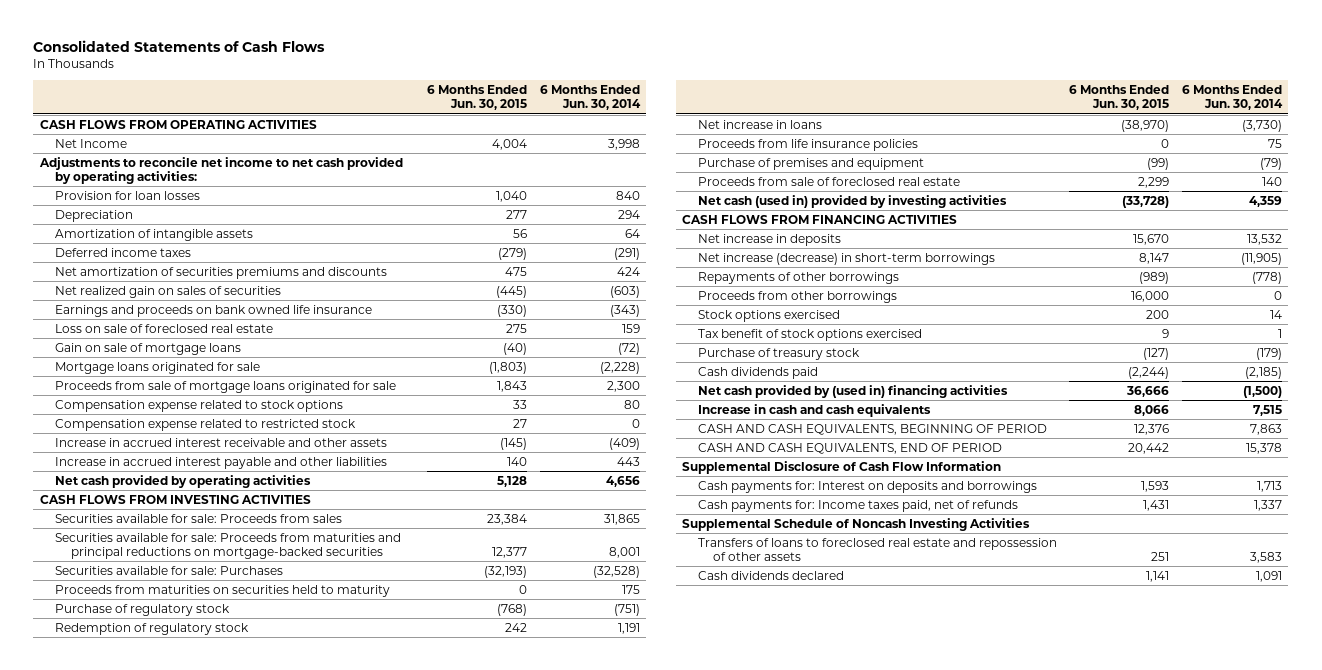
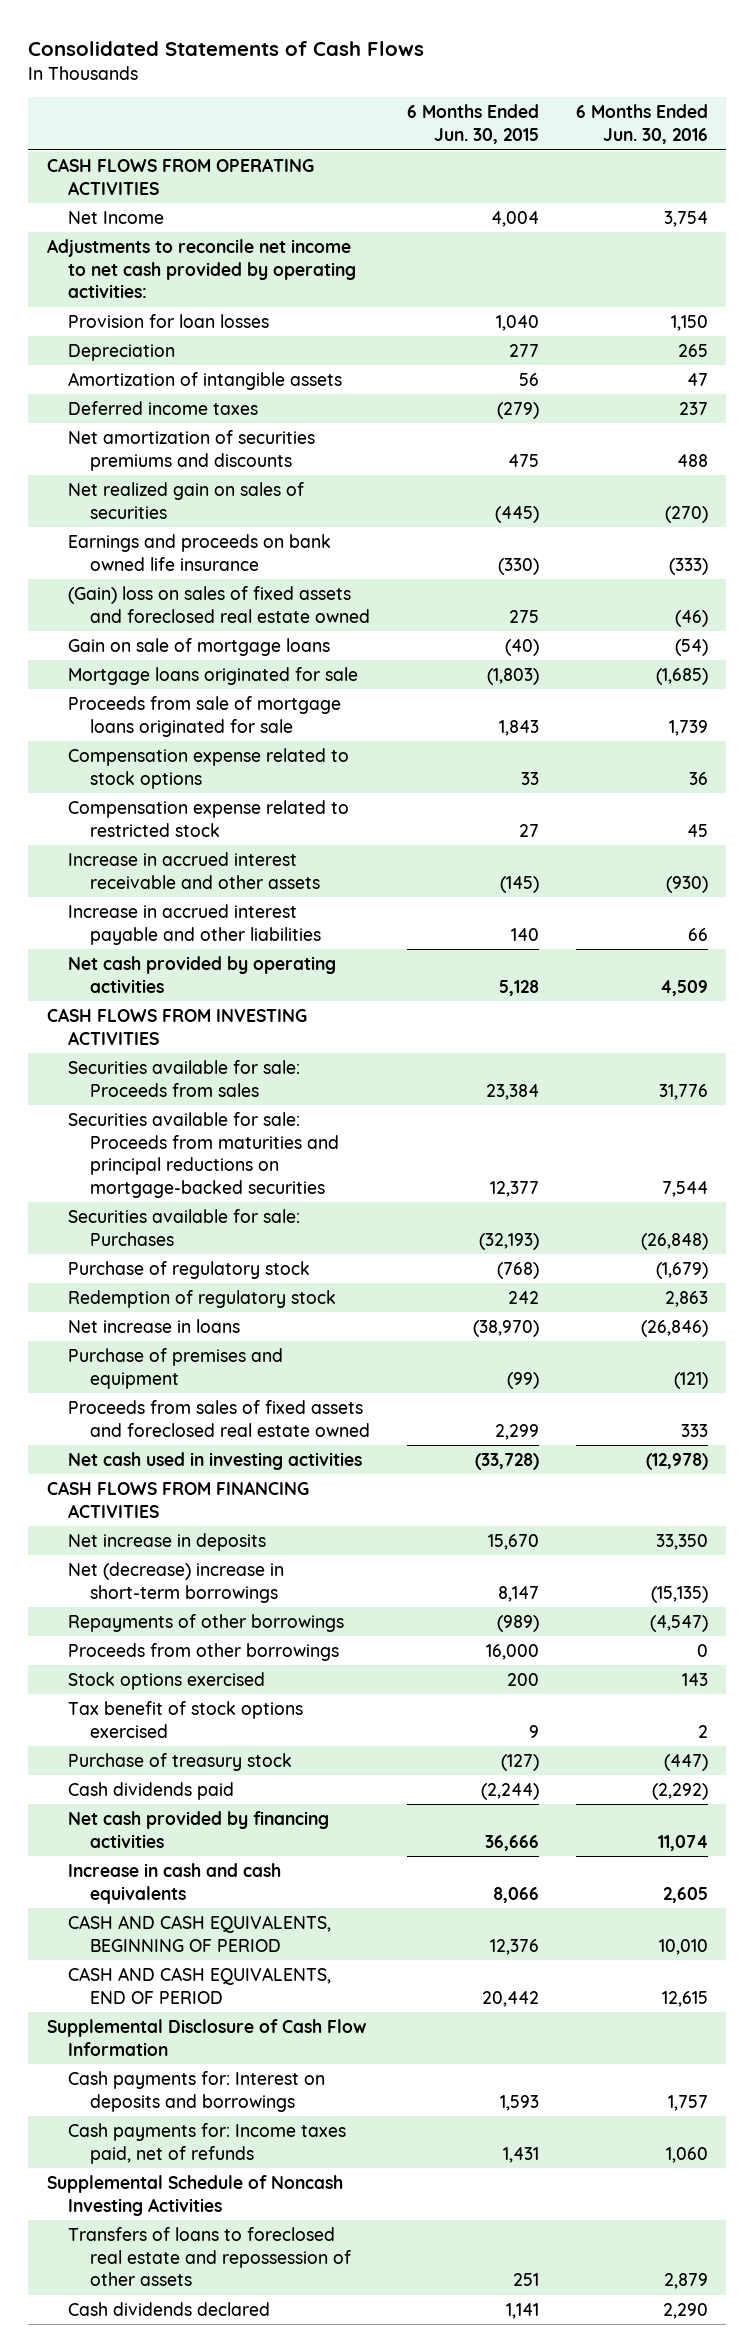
[539,84,641,111] 6 Months Ended Jun. 30, 2014 -> none
none -> [575,104,708,145] 6 Months Ended Jun. 30, 2016
[55,323,274,333] Loss on sale of foreclosed real estate -> [68,585,371,623] (Gain) loss on sales of fixed assets and foreclosed real estate owned
[55,584,391,597] Proceeds from maturities on securities held to maturity -> none
[697,138,918,151] Proceeds from life insurance policies -> none
[697,176,960,186] Proceeds from sale of foreclosed real estate -> [68,1399,371,1437] Proceeds from sales of fixed assets and foreclosed real estate owned
[697,194,1007,208] Net cash (used in) provided by investing activities -> [68,1451,363,1470] Net cash used in investing activities
[697,252,995,265] Net increase (decrease) in short-term borrowings -> [68,1561,285,1603] Net (decrease) increase in short-term borrowings
[697,384,1008,398] Net cash provided by (used in) financing activities -> [68,1810,330,1848] Net cash provided by financing activities

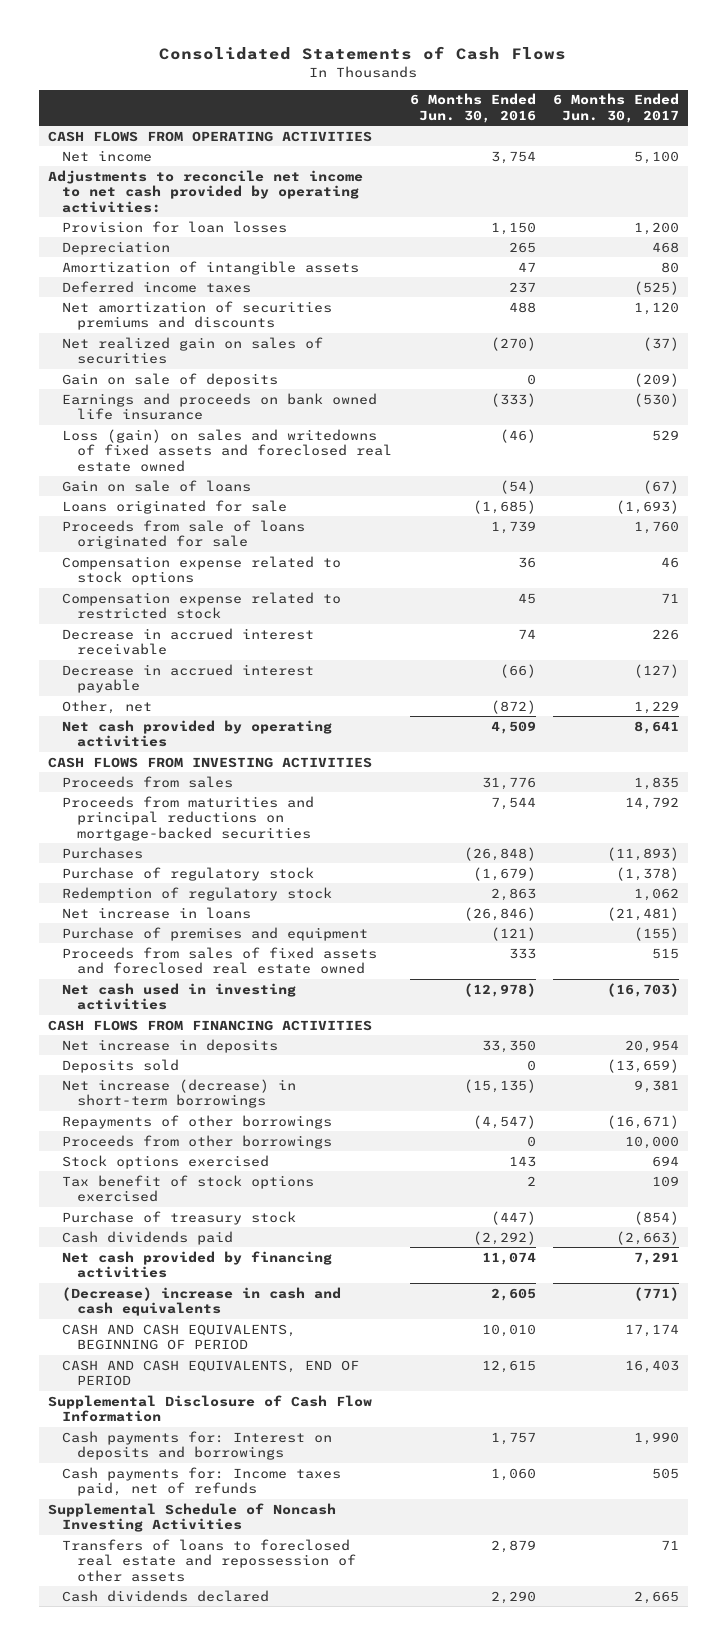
[406,104,539,145] 6 Months Ended Jun. 30, 2015 -> none
none -> [552,93,679,123] 6 Months Ended Jun. 30, 2017
[68,210,165,224] Net Income -> [62,149,153,162] Net income
none -> [62,372,279,387] Gain on sale of deposits
[68,585,371,623] (Gain) loss on sales of fixed assets and foreclosed real estate owned -> [62,428,393,472] Loss (gain) on sales and writedowns of fixed assets and foreclosed real estate owned
[68,637,331,656] Gain on sale of mortgage loans -> [62,479,252,492] Gain on sale of loans
[68,666,359,685] Mortgage loans originated for sale -> [62,499,288,514] Loans originated for sale
[68,695,342,737] Proceeds from sale of mortgage loans originated for sale -> [62,519,306,550] Proceeds from sale of loans originated for sale
[68,851,321,889] Increase in accrued interest receivable and other assets -> [62,627,315,656] Decrease in accrued interest receivable
[665,875,708,893] (930) -> [517,628,536,639] 74
[68,903,322,945] Increase in accrued interest payable and other liabilities -> [62,663,315,694] Decrease in accrued interest payable
[687,927,708,941] 66 -> [499,663,536,678] (66)
none -> [62,699,153,714] Other, net
[68,1059,301,1097] Securities available for sale: Proceeds from sales -> [62,775,234,788] Proceeds from sales
[68,1111,340,1198] Securities available for sale: Proceeds from maturities and principal reductions on mortgage-backed securities -> [62,795,315,841] Proceeds from maturities and principal reductions on mortgage-backed securities
[68,1208,301,1246] Securities available for sale: Purchases -> [62,846,144,859] Purchases
none -> [62,1058,180,1073] Deposits sold
[68,1561,285,1603] Net (decrease) increase in short-term borrowings -> [62,1078,297,1109] Net increase (decrease) in short-term borrowings
[68,1862,282,1904] Increase in cash and cash equivalents -> [62,1286,342,1317] (Decrease) increase in cash and cash equivalents

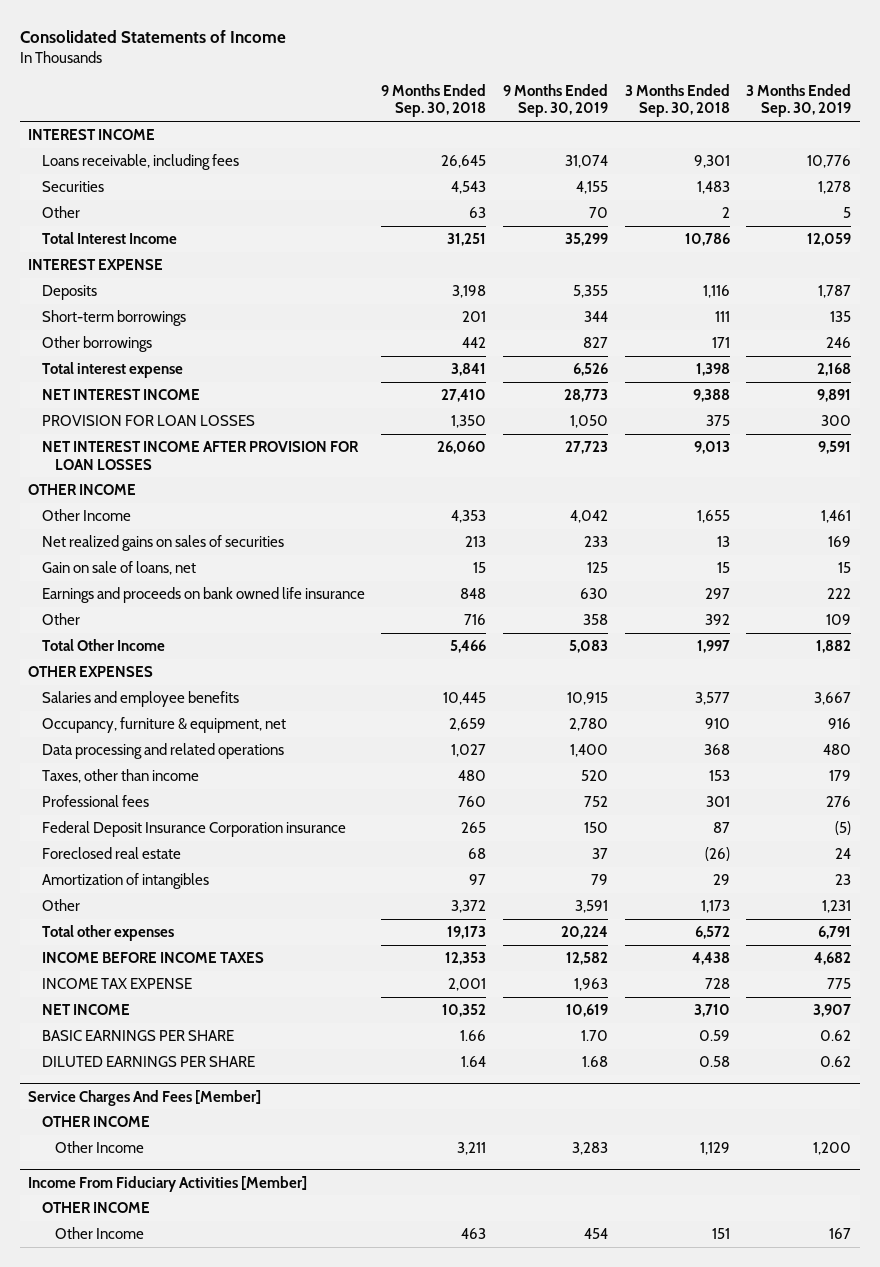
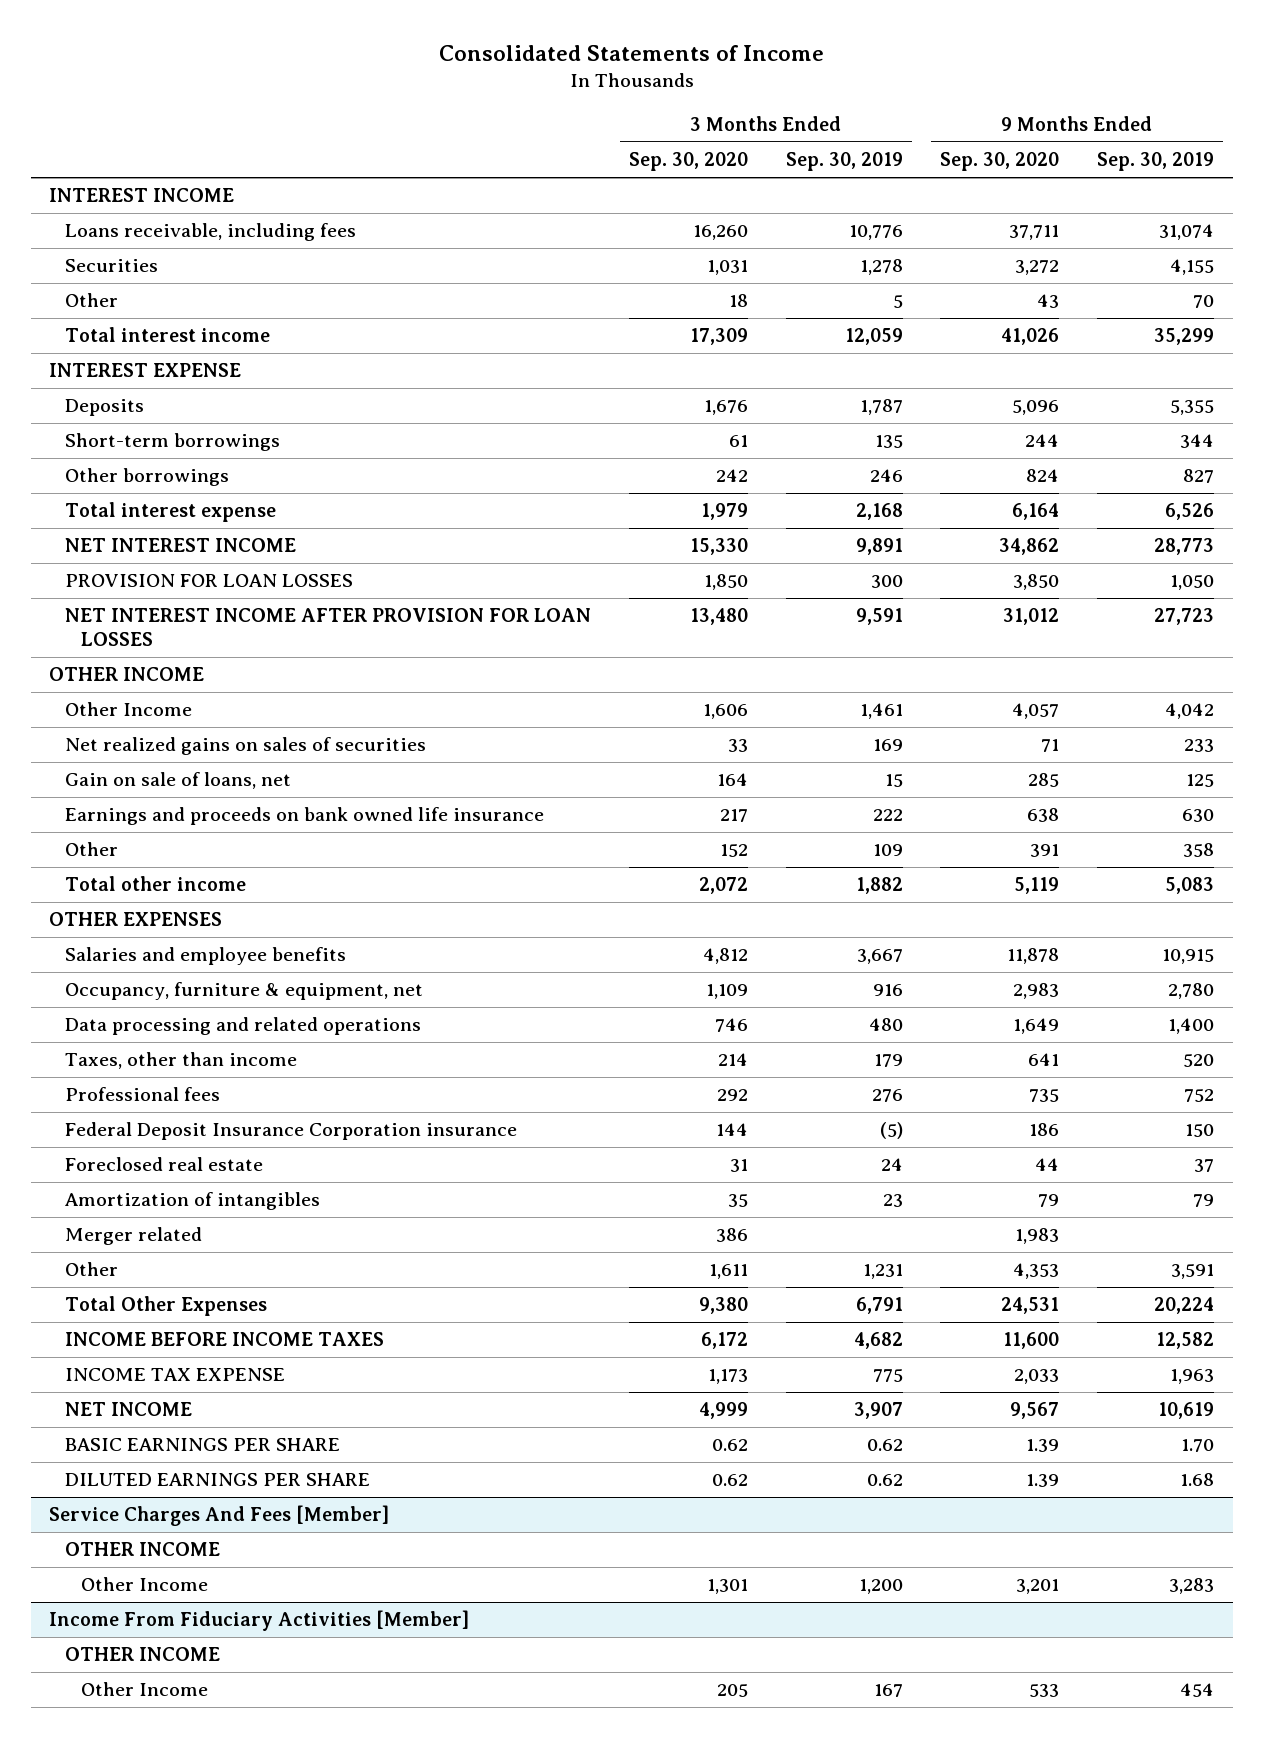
[381,83,487,118] 9 Months Ended Sep. 30, 2018 -> none
[624,83,730,118] 3 Months Ended Sep. 30, 2018 -> none
none -> [628,152,748,172] Sep. 30, 2020
none -> [940,152,1060,172] Sep. 30, 2020
[41,232,177,245] Total Interest Income -> [65,327,271,343] Total interest income
[41,639,165,652] Total Other Income -> [65,876,247,892] Total other income
none -> [65,1227,203,1246] Merger related
[41,925,174,942] Total other expenses -> [65,1296,268,1317] Total Other Expenses

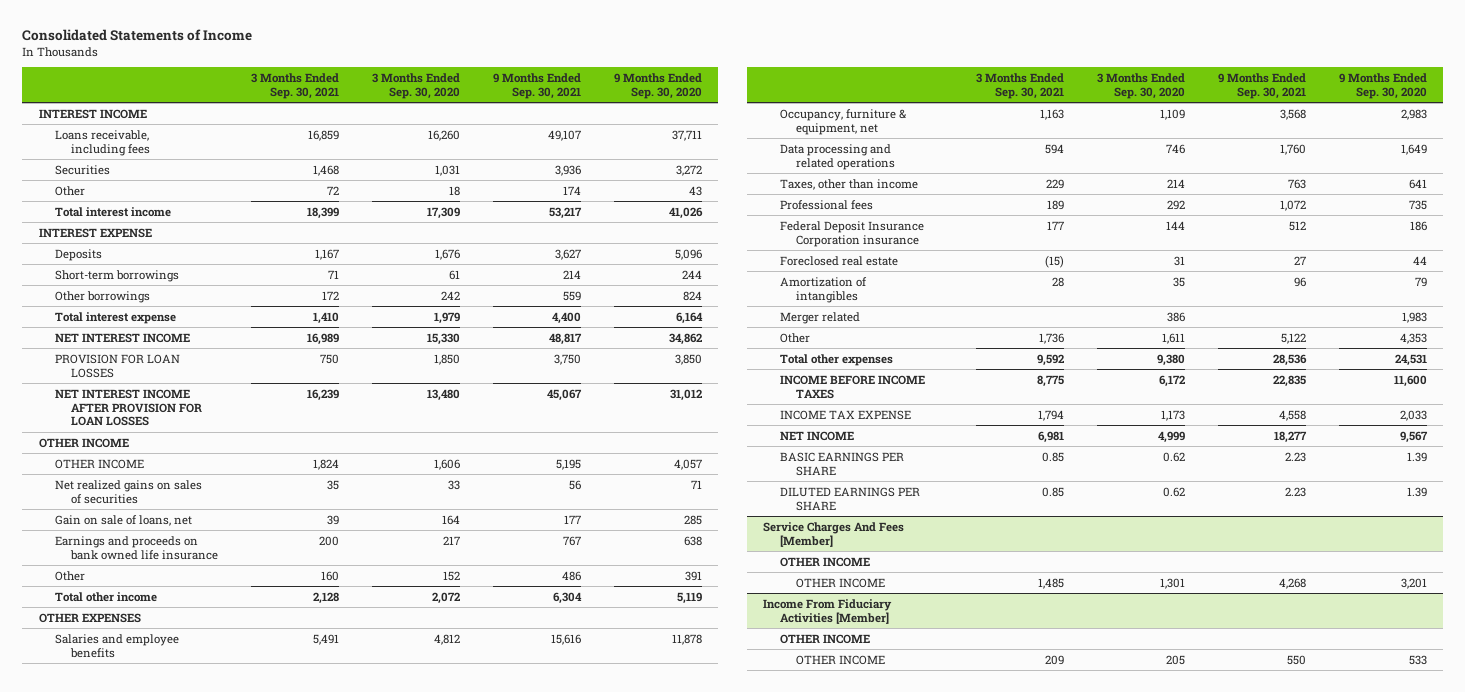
[785,152,903,172] Sep. 30, 2019 -> none
[1096,152,1214,172] Sep. 30, 2019 -> none
none -> [250,73,339,100] 3 Months Ended Sep. 30, 2021
none -> [492,73,581,100] 9 Months Ended Sep. 30, 2021
[65,702,193,717] Other Income -> [54,458,144,469] OTHER INCOME
[65,1296,268,1317] Total Other Expenses -> [779,353,893,366] Total other expenses
[81,1577,209,1592] Other Income -> [795,577,885,588] OTHER INCOME
[81,1682,209,1697] Other Income -> [795,654,885,665] OTHER INCOME

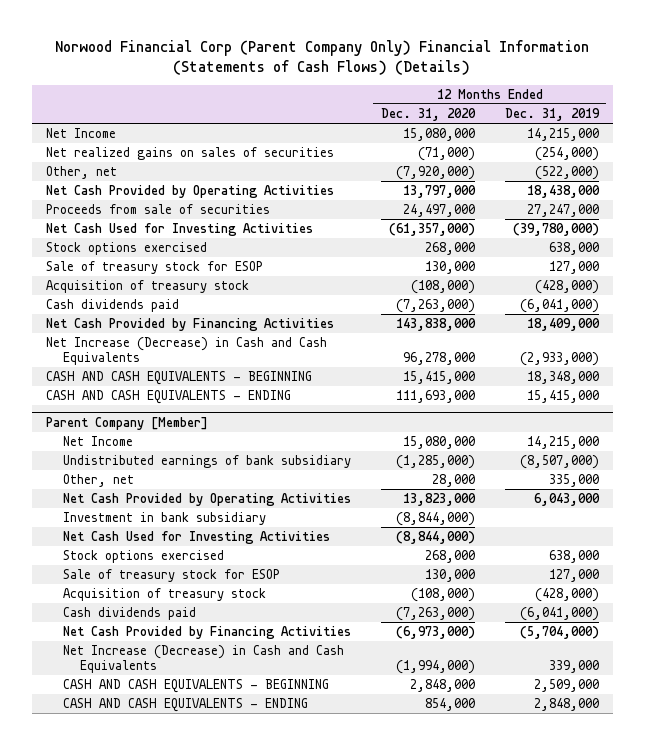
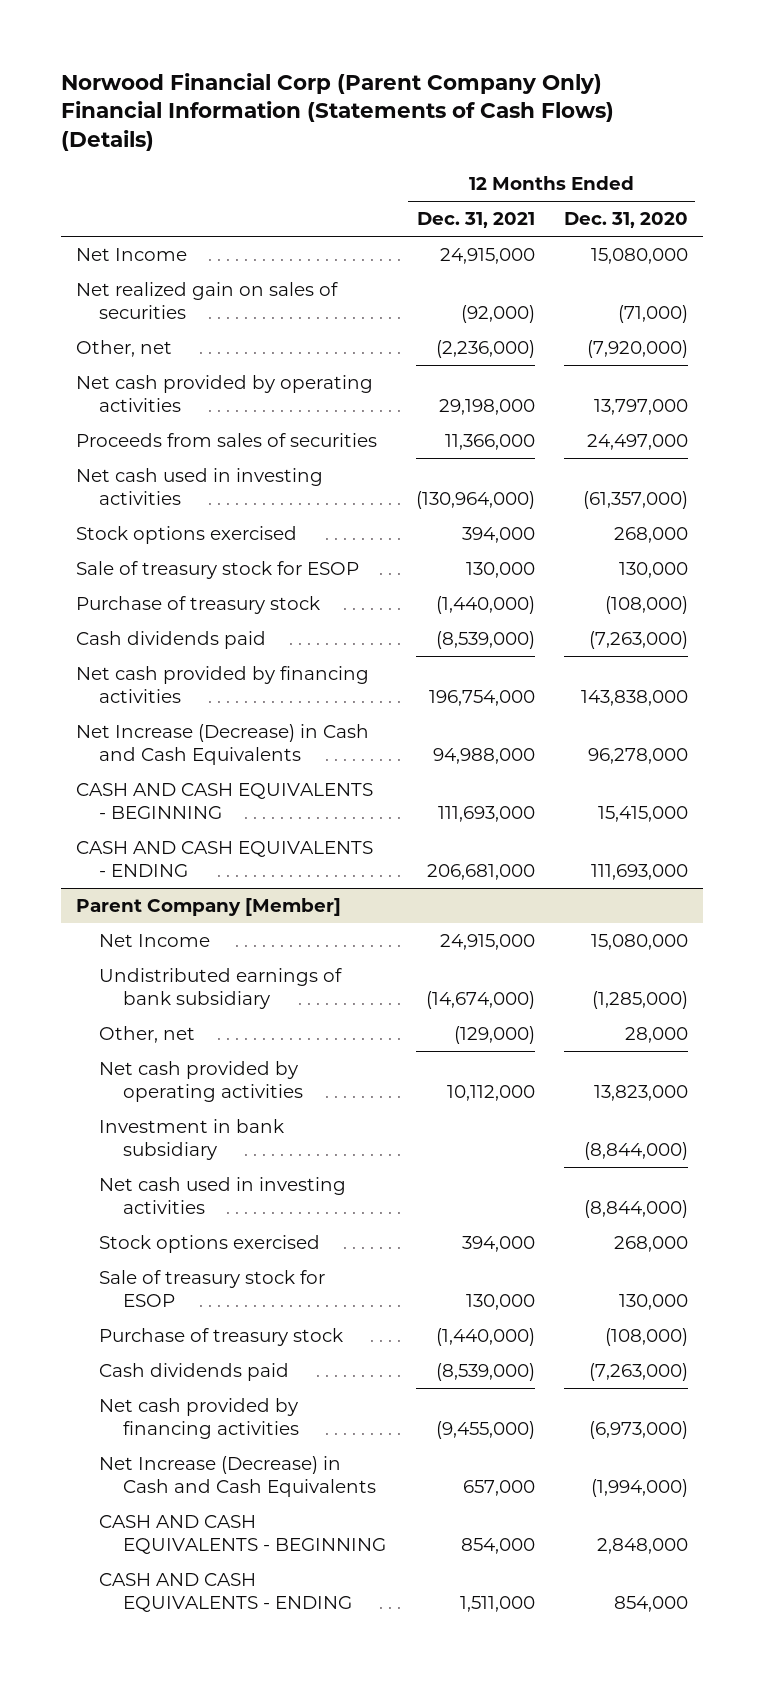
[504,108,600,122] Dec. 31, 2019 -> none
none -> [416,212,535,229] Dec. 31, 2021
[46,147,335,161] Net realized gains on sales of securities -> [75,282,338,319] Net realized gain on sales of securities
[46,185,335,199] Net Cash Provided by Operating Activities -> [75,375,373,412] Net cash provided by operating activities
[46,204,271,215] Proceeds from sale of securities -> [75,433,377,448] Proceeds from sales of securities
[46,223,314,237] Net Cash Used for Investing Activities -> [75,468,323,505] Net cash used in investing activities
[46,280,250,294] Acquisition of treasury stock -> [75,596,320,615] Purchase of treasury stock
[46,318,335,332] Net Cash Provided by Financing Activities -> [75,666,369,703] Net cash provided by financing activities
[63,493,352,507] Net Cash Provided by Operating Activities -> [99,1061,304,1102] Net cash provided by operating activities
[63,531,331,545] Net Cash Used for Investing Activities -> [99,1177,347,1214] Net cash used in investing activities
[63,588,267,602] Acquisition of treasury stock -> [99,1328,344,1347] Purchase of treasury stock
[63,626,352,640] Net Cash Provided by Financing Activities -> [99,1398,300,1439] Net cash provided by financing activities

